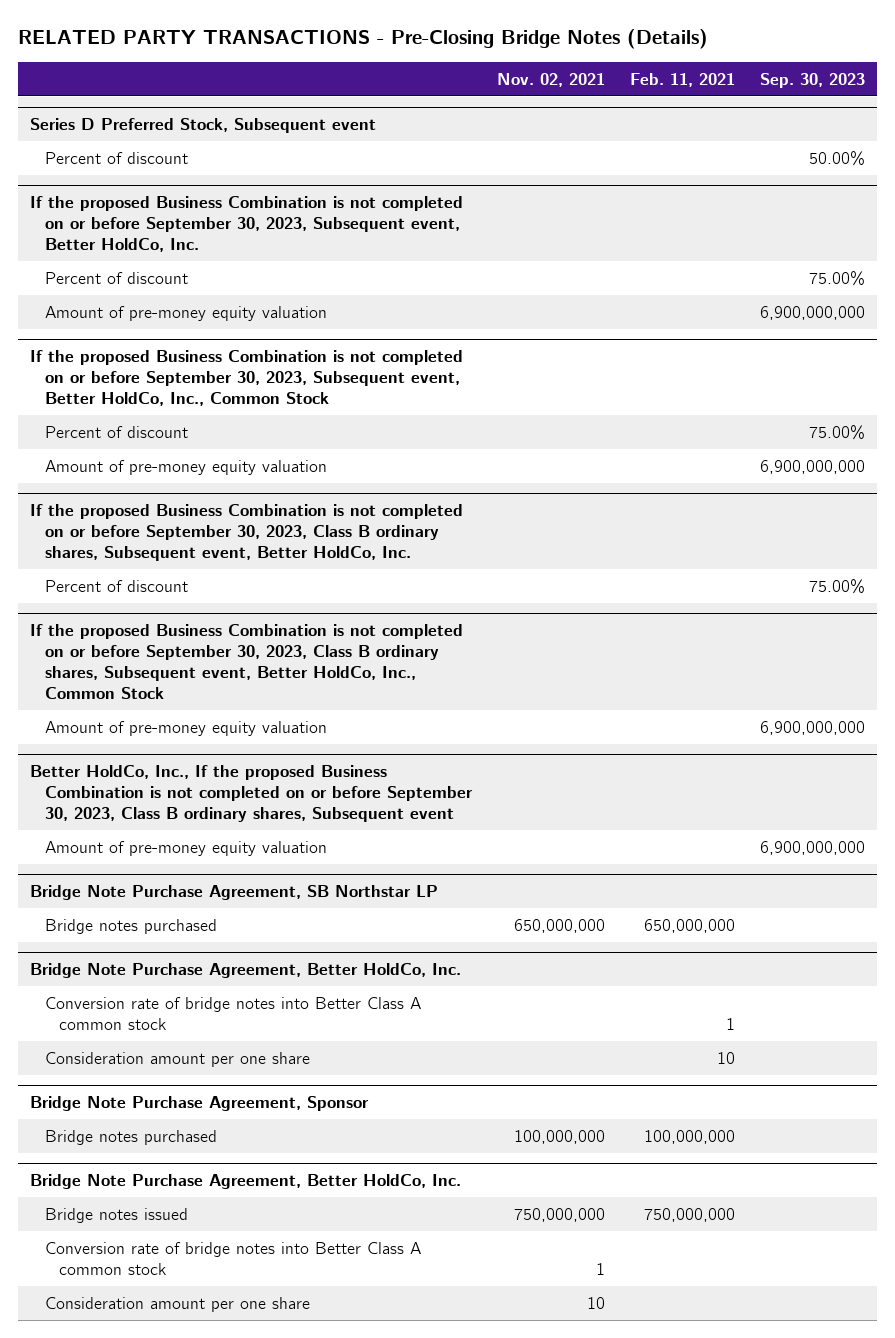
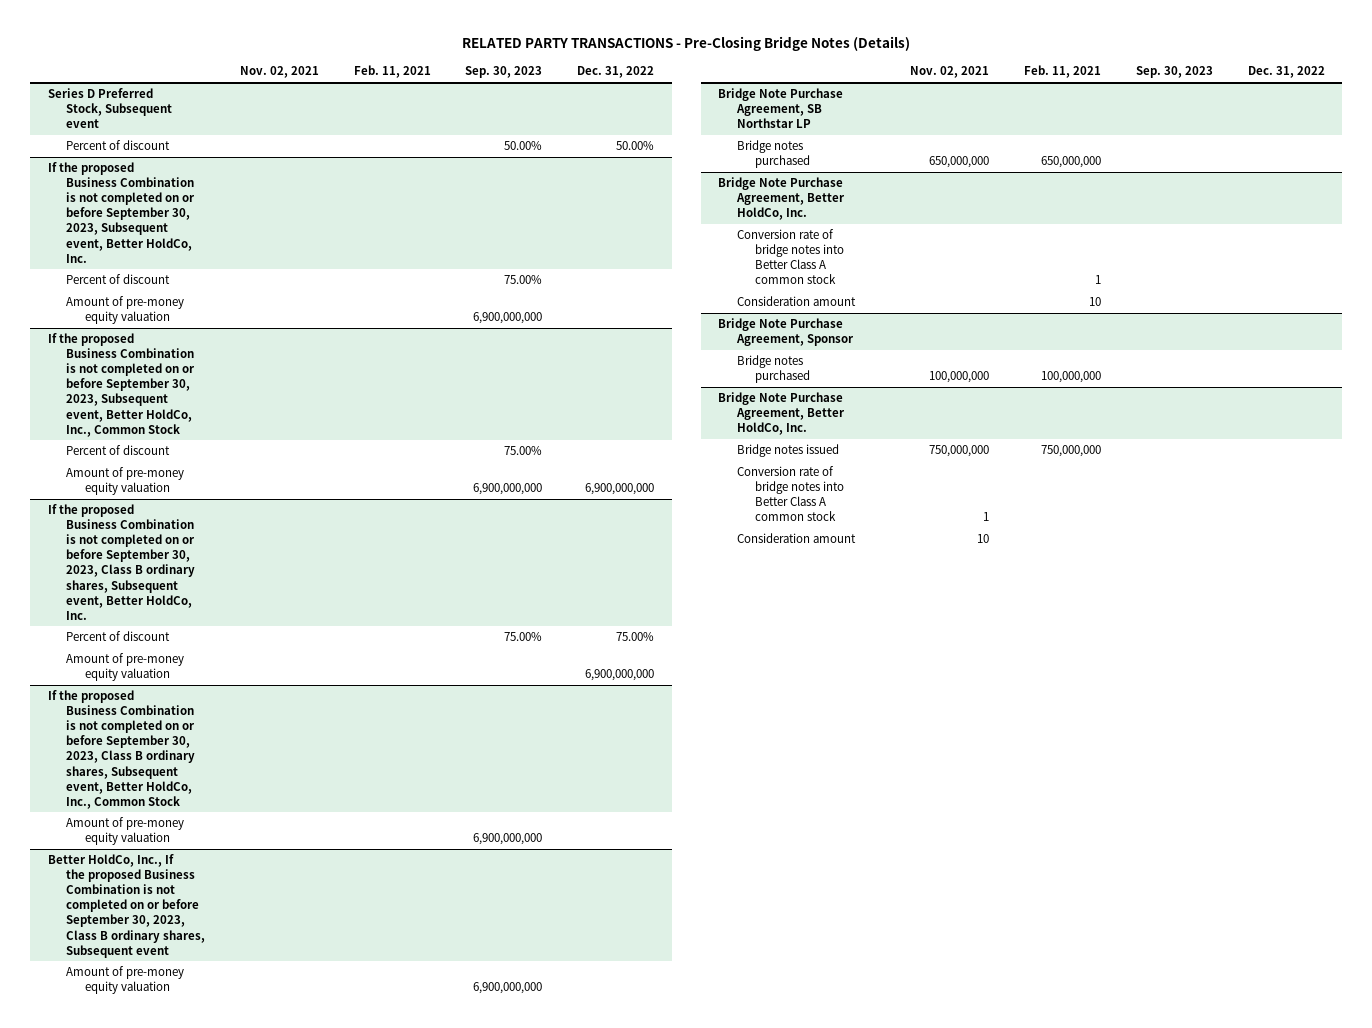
none -> [577,66,655,79] Dec. 31, 2022
none -> [66,653,185,682] Amount of pre-money equity valuation
[44,1051,310,1067] Consideration amount per one share -> [736,296,856,307] Consideration amount
[44,1296,310,1312] Consideration amount per one share -> [736,533,856,544] Consideration amount

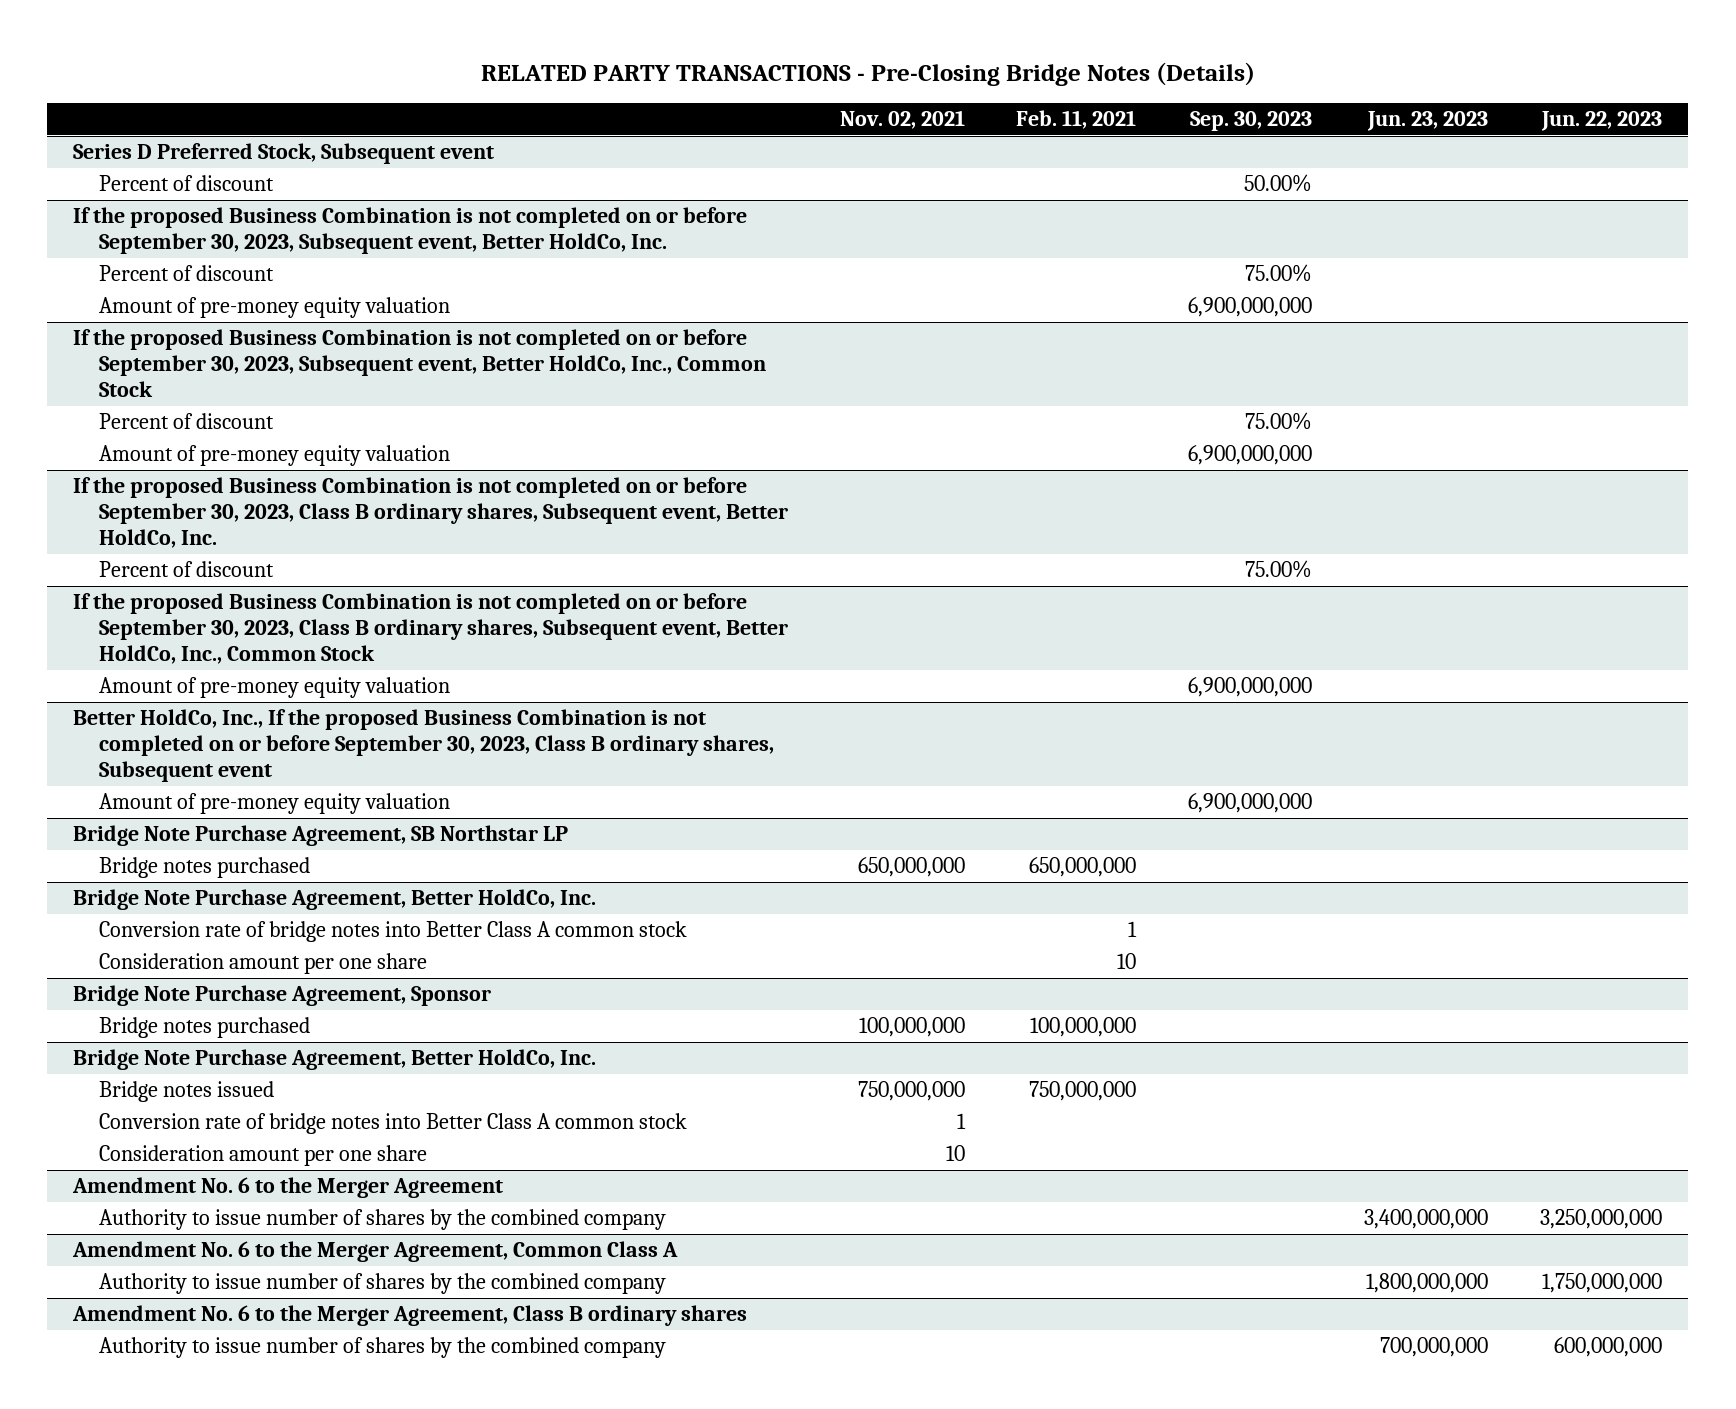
[577,66,655,79] Dec. 31, 2022 -> none
none -> [1367,111,1489,132] Jun. 23, 2023
none -> [1541,111,1663,132] Jun. 22, 2023
[66,653,185,682] Amount of pre-money equity valuation -> none
[736,296,856,307] Consideration amount -> [98,953,427,975] Consideration amount per one share
[736,533,856,544] Consideration amount -> [98,1145,427,1167] Consideration amount per one share
none -> [72,1177,504,1199] Amendment No. 6 to the Merger Agreement
none -> [98,1209,666,1231] Authority to issue number of shares by the combined company
none -> [72,1241,679,1263] Amendment No. 6 to the Merger Agreement, Common Class A
none -> [98,1273,666,1295] Authority to issue number of shares by the combined company
none -> [72,1305,748,1327] Amendment No. 6 to the Merger Agreement, Class B ordinary shares
none -> [98,1337,666,1359] Authority to issue number of shares by the combined company

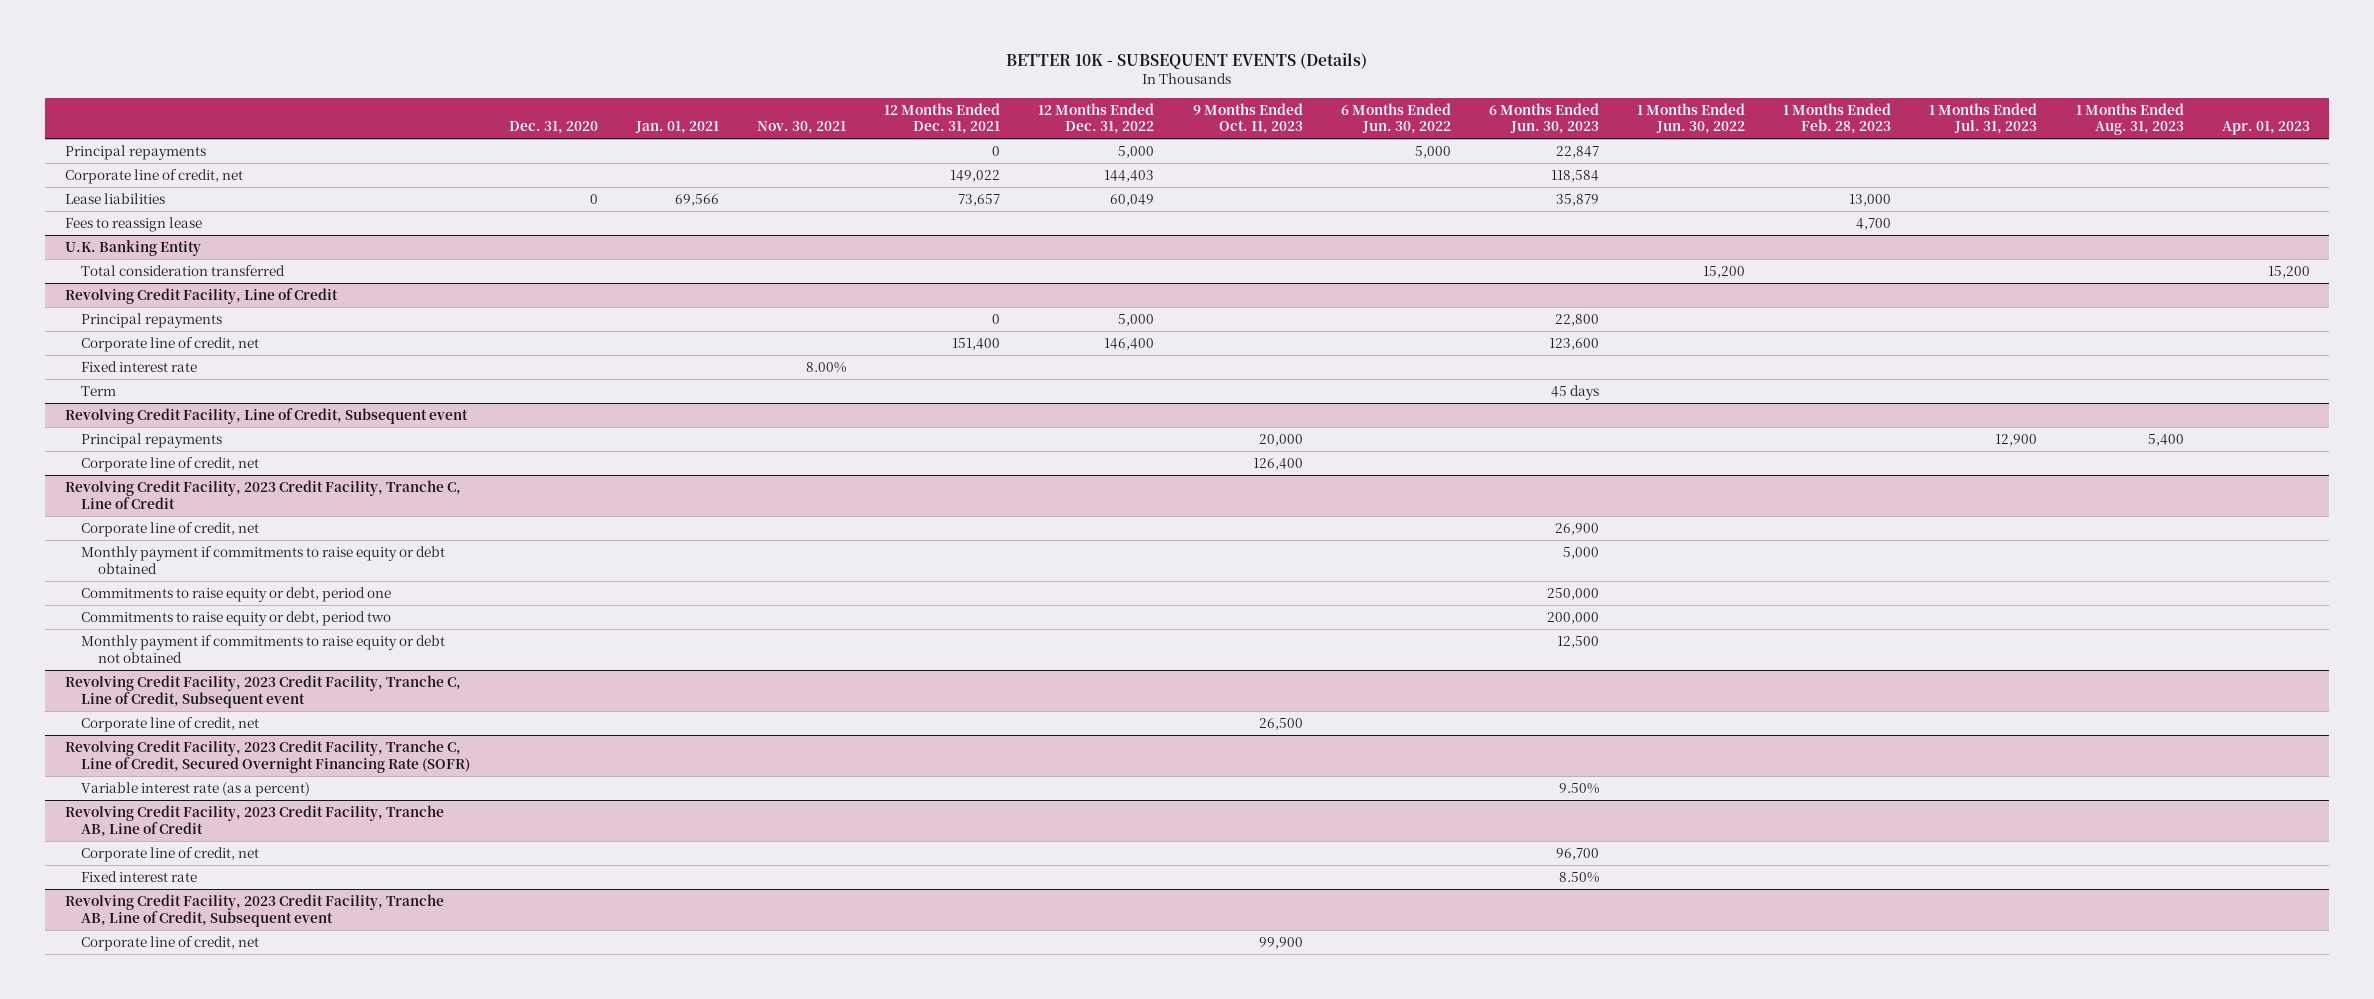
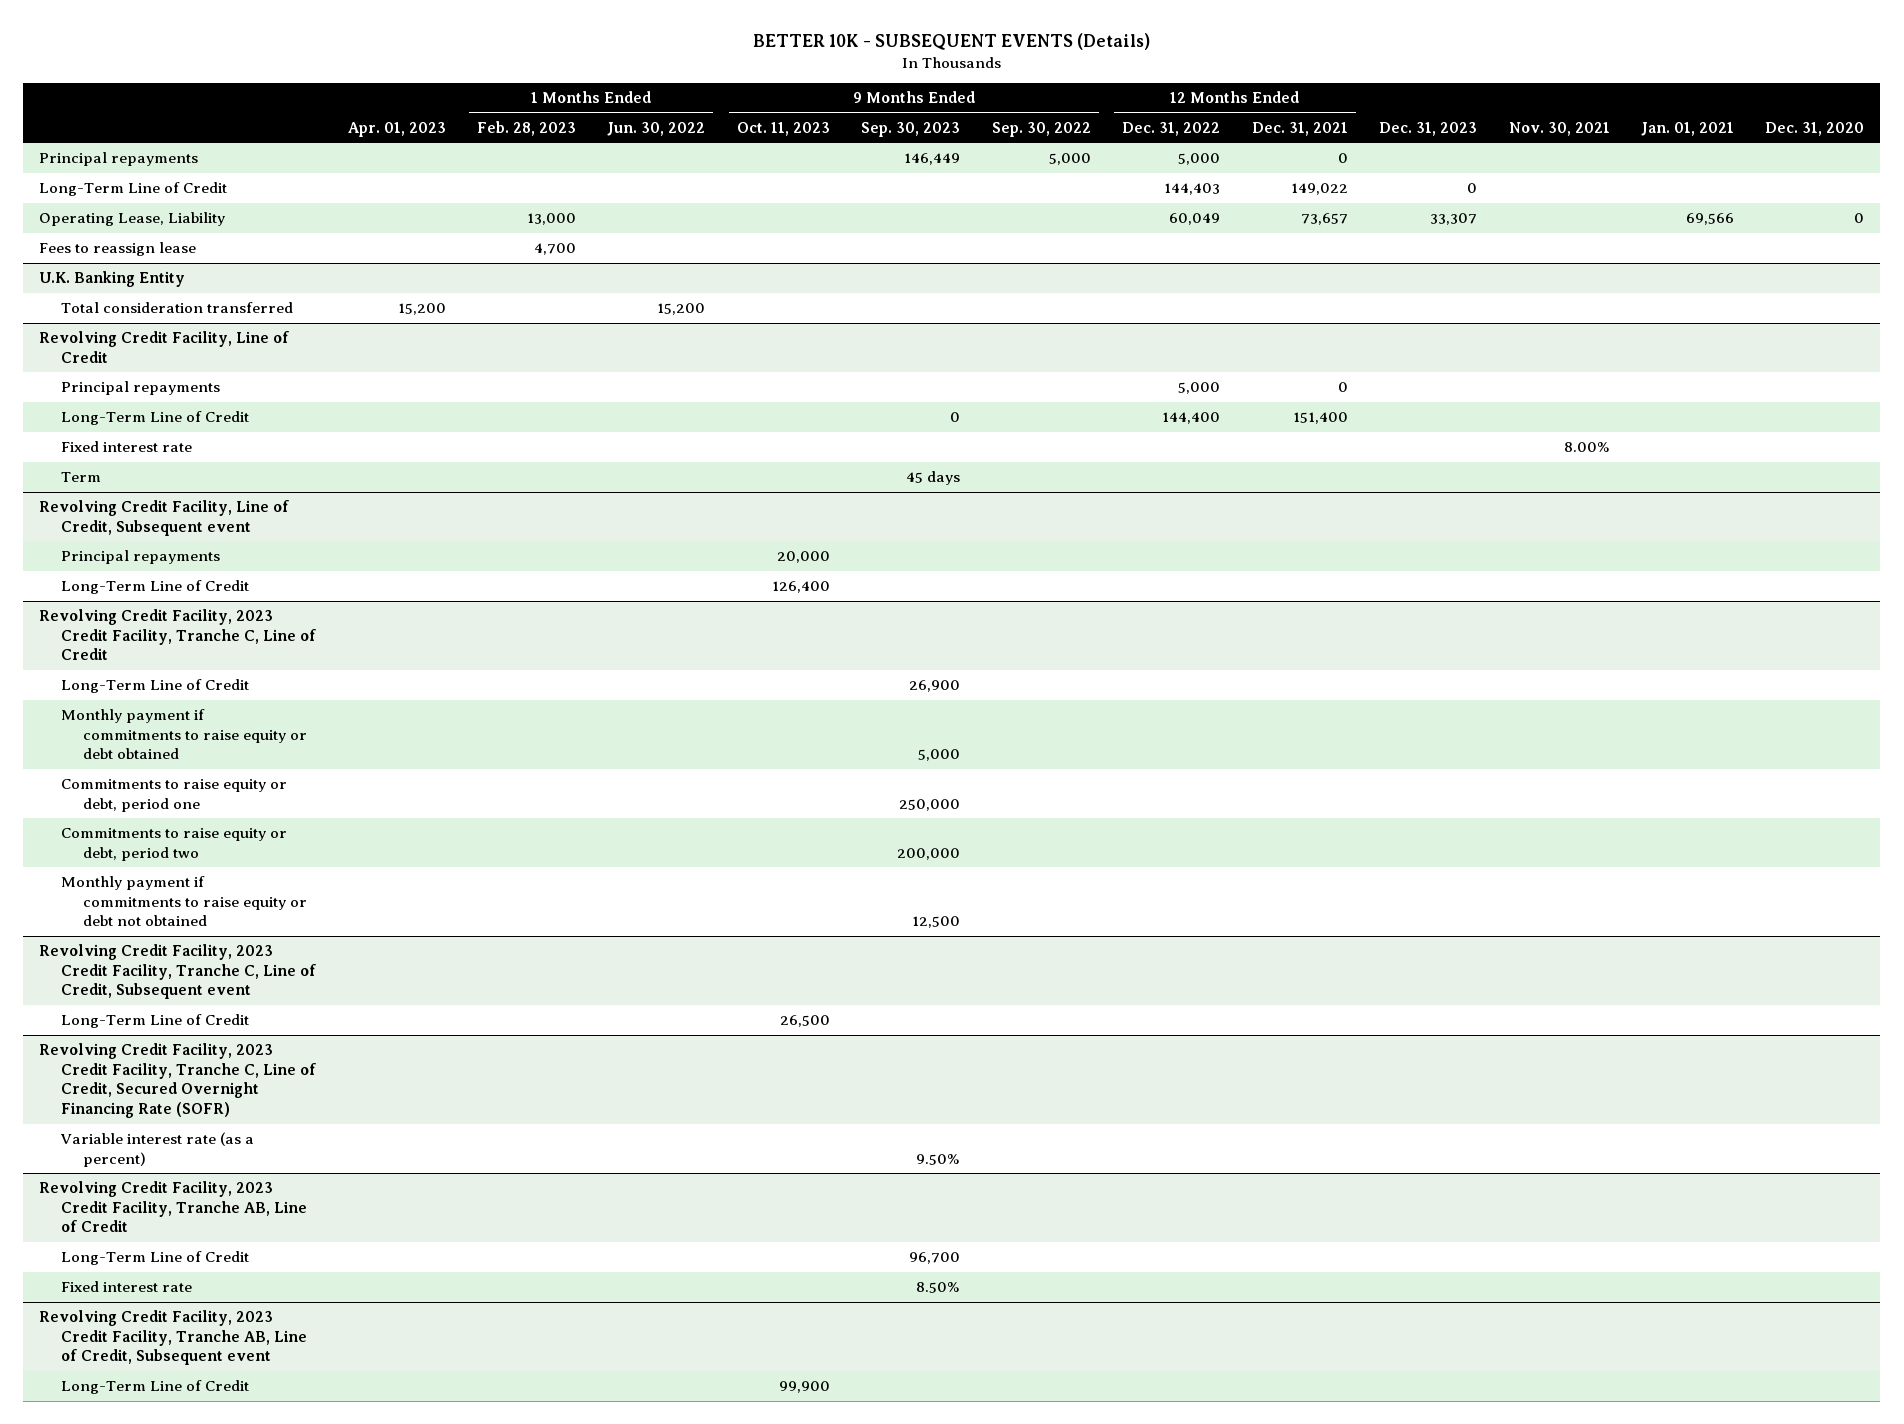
[1340,102,1451,135] 6 Months Ended Jun. 30, 2022 -> none
[1488,102,1599,135] 6 Months Ended Jun. 30, 2023 -> none
[1929,102,2038,135] 1 Months Ended Jul. 31, 2023 -> none
[2075,102,2184,136] 1 Months Ended Aug. 31, 2023 -> none
none -> [861,121,961,137] Sep. 30, 2023
none -> [991,121,1091,137] Sep. 30, 2022
none -> [1379,121,1478,136] Dec. 31, 2023
[64,168,243,184] Corporate line of credit, net -> [39,182,228,197] Long-Term Line of Credit
[64,192,165,204] Lease liabilities -> [39,212,226,227] Operating Lease, Liability
[81,336,260,352] Corporate line of credit, net -> [61,411,250,426] Long-Term Line of Credit
[1104,337,1155,350] 146,400 -> [1162,412,1221,425] 144,400
[81,456,260,472] Corporate line of credit, net -> [61,580,250,595] Long-Term Line of Credit
[81,521,260,537] Corporate line of credit, net -> [61,679,250,694] Long-Term Line of Credit
[81,716,260,732] Corporate line of credit, net -> [61,1014,250,1029] Long-Term Line of Credit
[81,846,260,862] Corporate line of credit, net -> [61,1251,250,1266] Long-Term Line of Credit
[81,935,260,951] Corporate line of credit, net -> [61,1380,250,1395] Long-Term Line of Credit

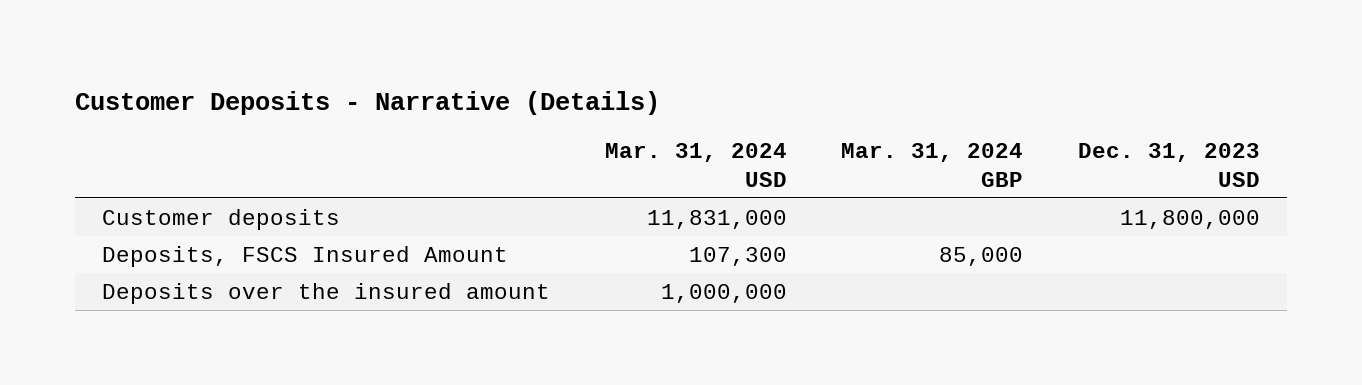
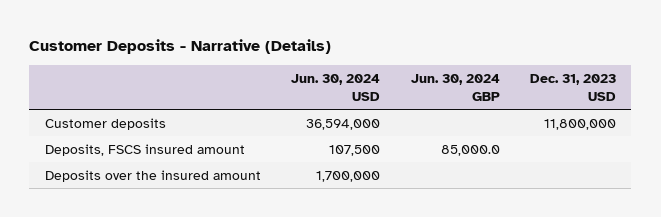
[604,142,787,187] Mar. 31, 2024 USD -> none
[841,142,1024,187] Mar. 31, 2024 GBP -> none
none -> [291,74,381,102] Jun. 30, 2024 USD
none -> [410,74,500,102] Jun. 30, 2024 GBP
[102,245,509,267] Deposits, FSCS Insured Amount -> [44,143,245,156] Deposits, FSCS insured amount

